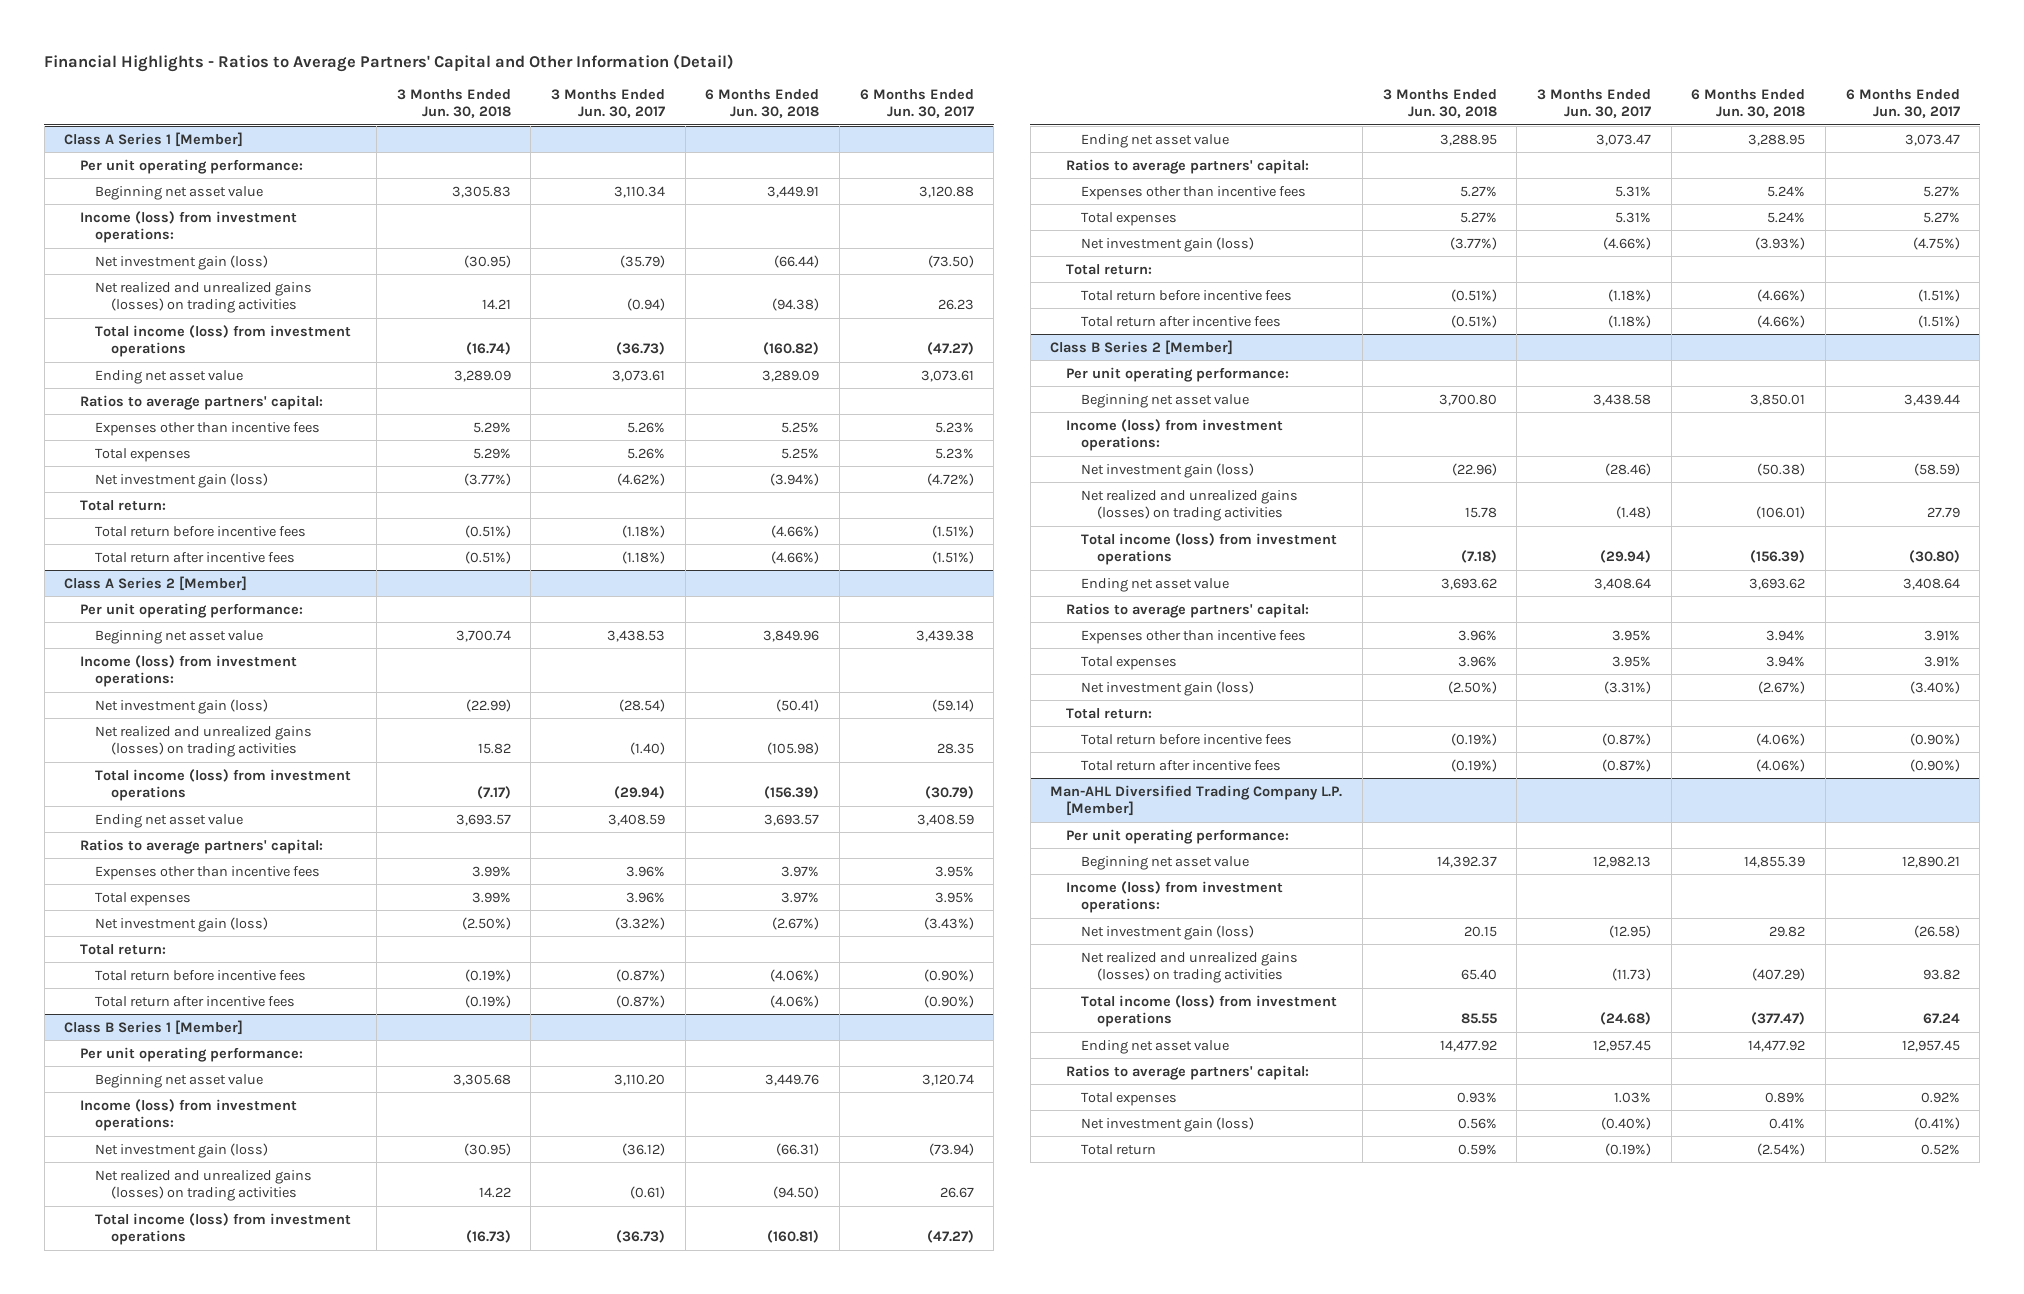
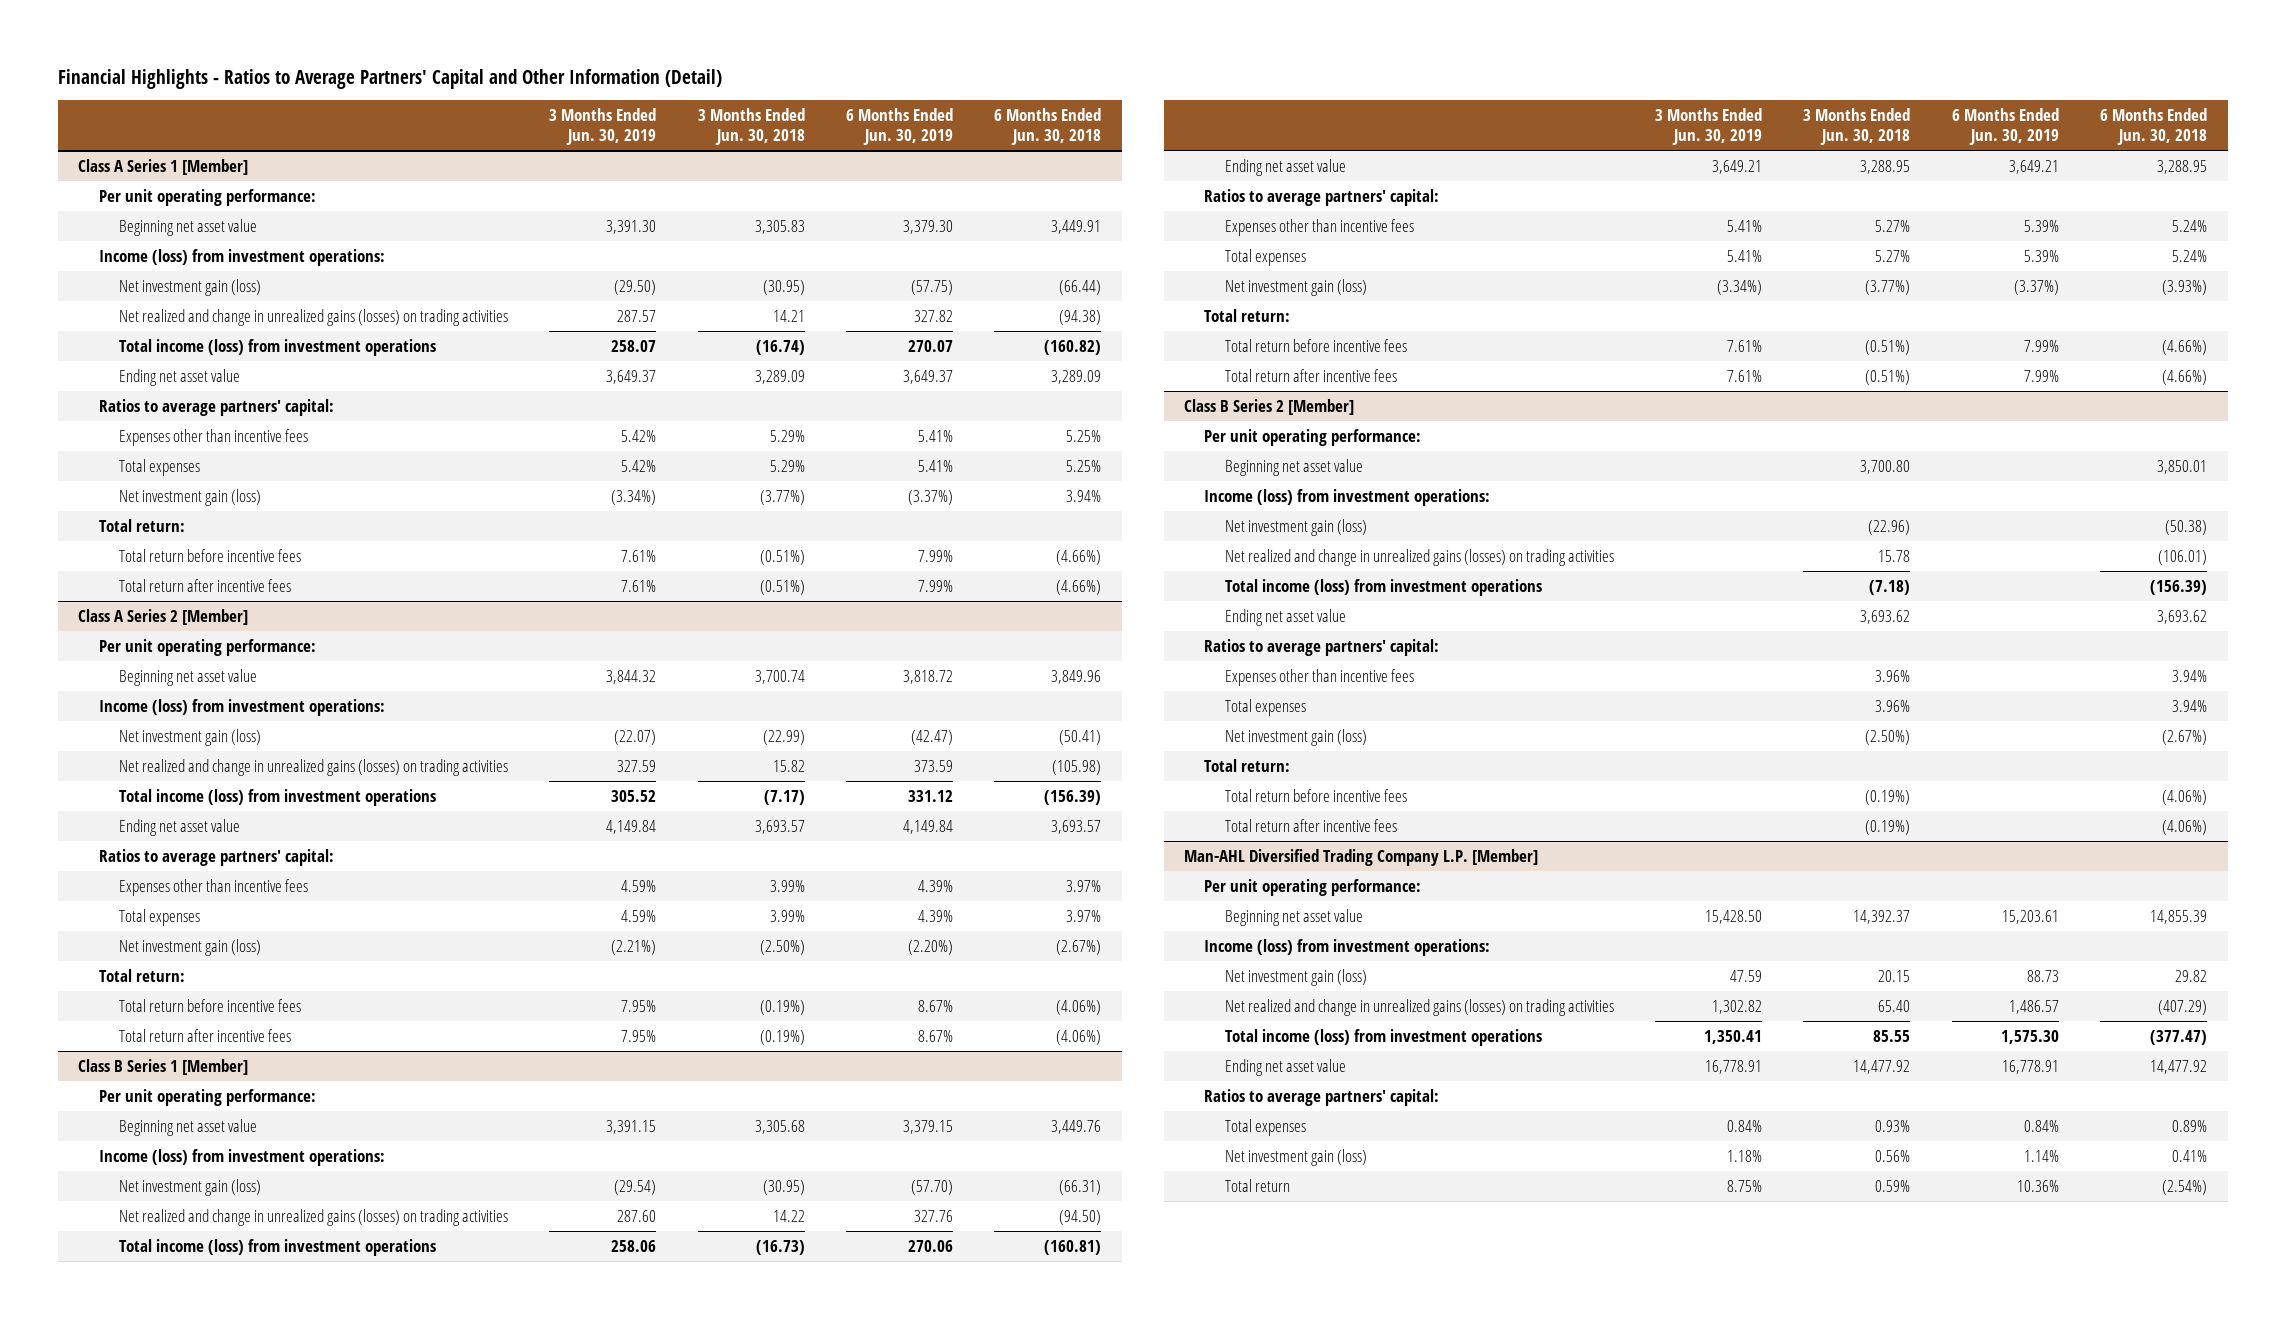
[551,88,666,119] 3 Months Ended Jun. 30, 2017 -> none
[859,88,974,119] 6 Months Ended Jun. 30, 2017 -> none
none -> [549,108,657,145] 3 Months Ended Jun. 30, 2019
none -> [845,108,953,145] 6 Months Ended Jun. 30, 2019
[95,281,313,314] Net realized and unrealized gains (losses) on trading activities -> [118,308,508,326] Net realized and change in unrealized gains (losses) on trading activities
[770,472,820,486] (3.94%) -> [1066,489,1102,502] 3.94%
[95,725,313,758] Net realized and unrealized gains (losses) on trading activities -> [118,758,508,776] Net realized and change in unrealized gains (losses) on trading activities
[95,1169,313,1202] Net realized and unrealized gains (losses) on trading activities -> [118,1208,508,1226] Net realized and change in unrealized gains (losses) on trading activities
[1081,489,1299,522] Net realized and unrealized gains (losses) on trading activities -> [1224,548,1614,566] Net realized and change in unrealized gains (losses) on trading activities
[1081,951,1299,984] Net realized and unrealized gains (losses) on trading activities -> [1224,998,1614,1016] Net realized and change in unrealized gains (losses) on trading activities

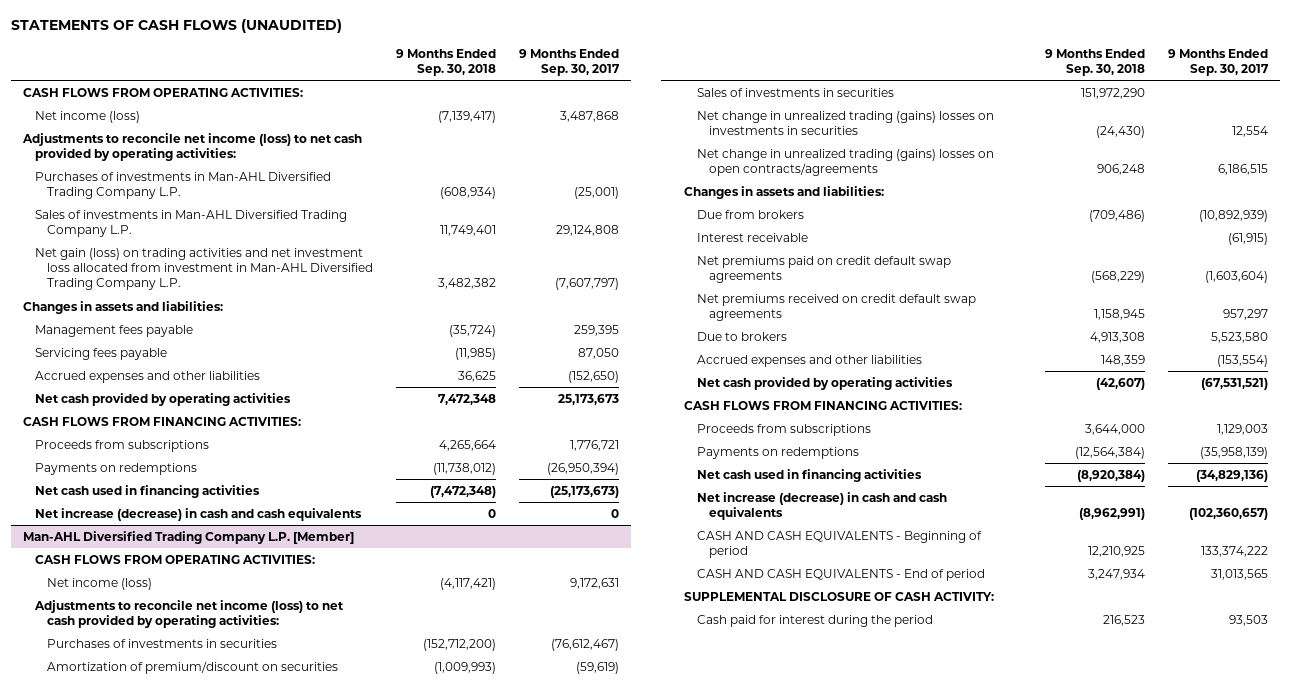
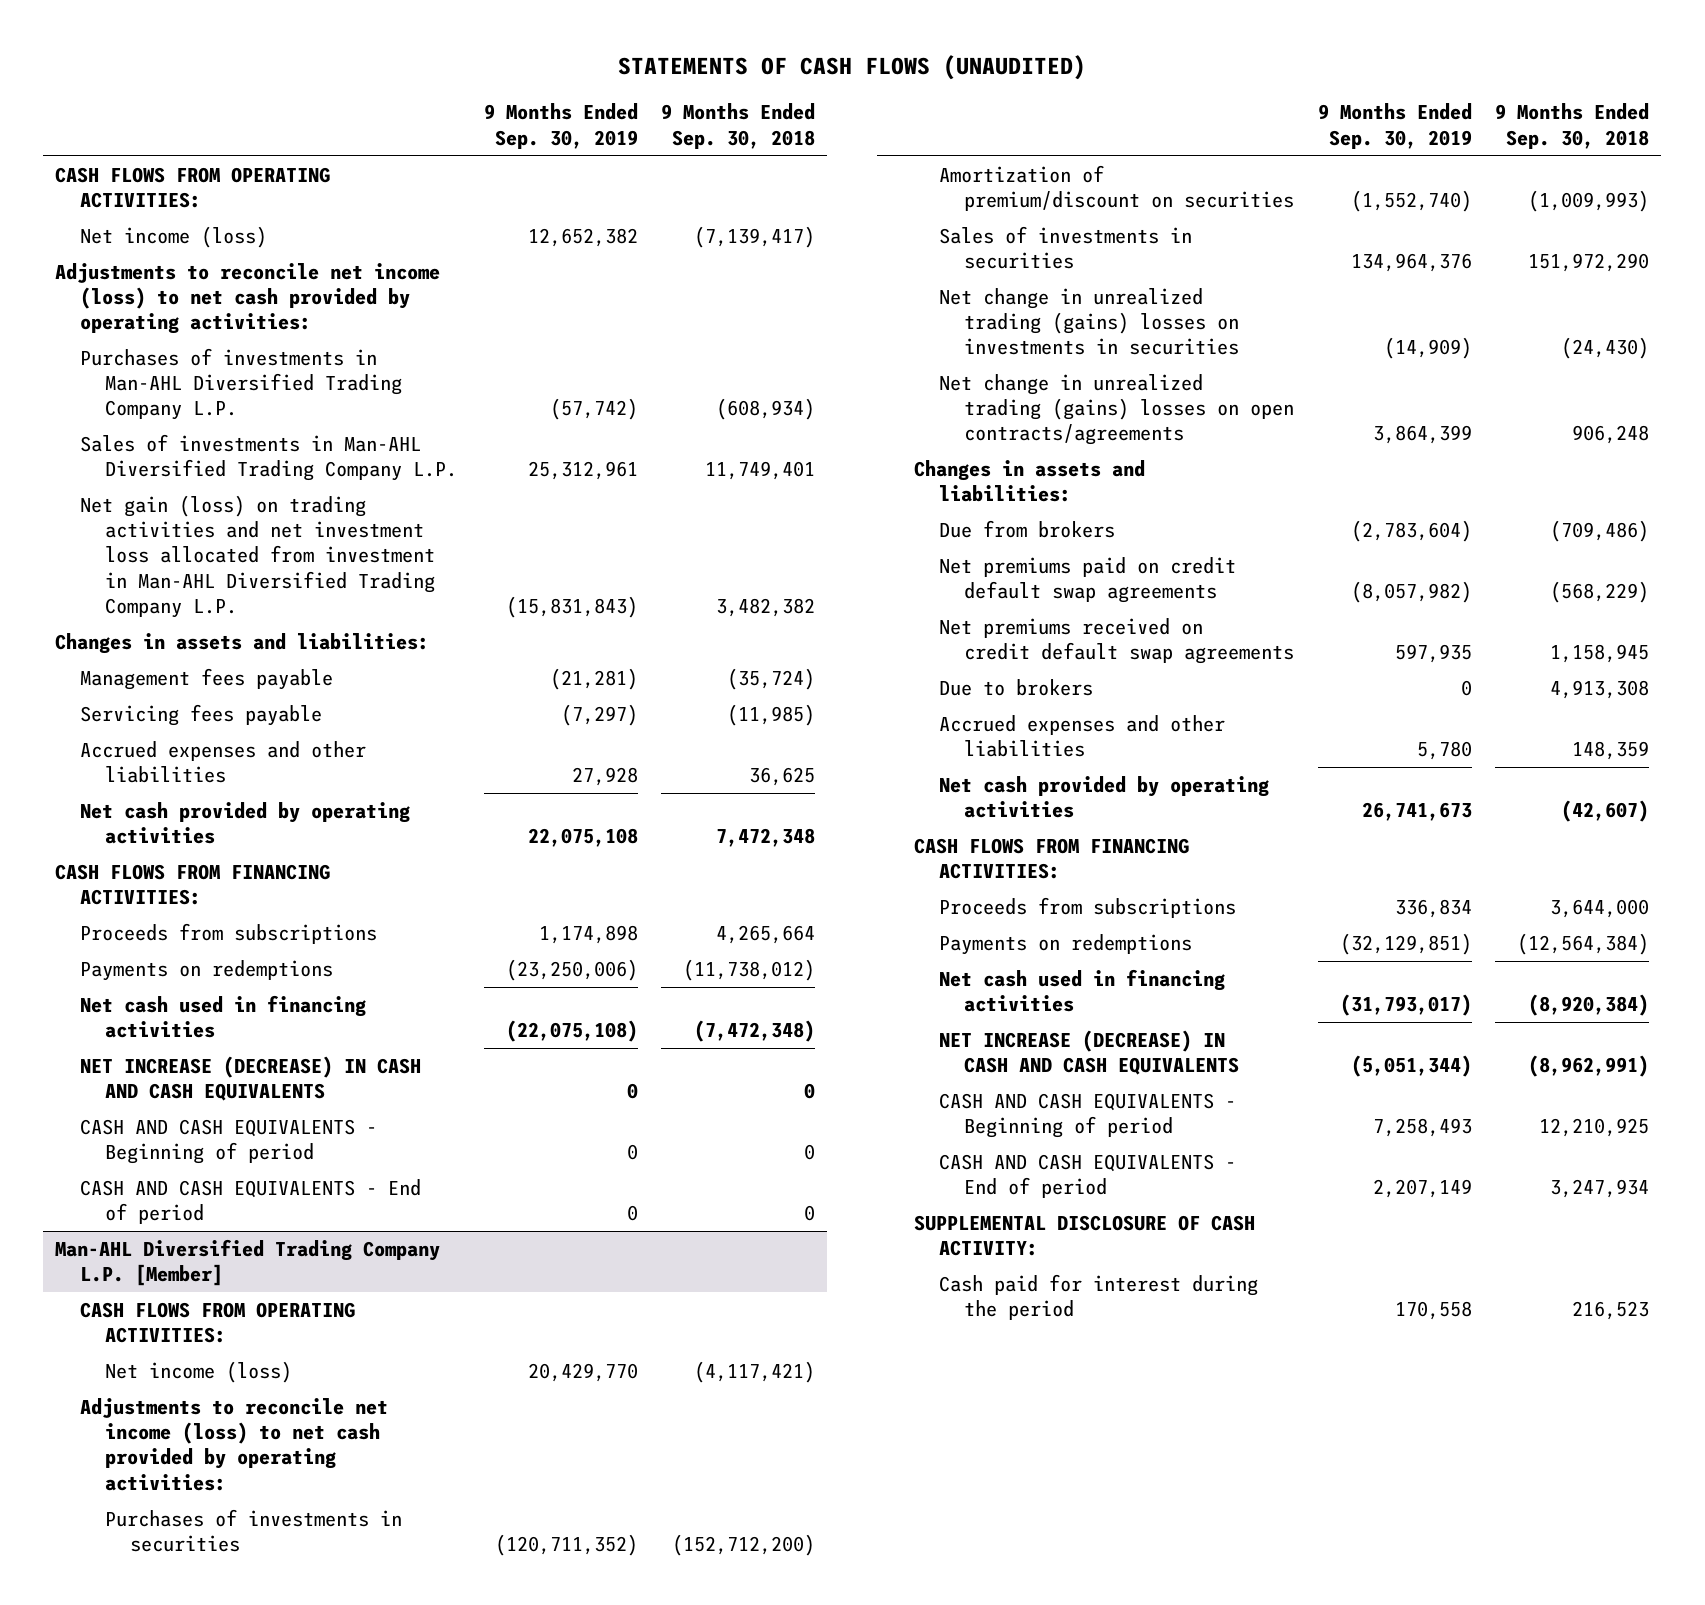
[519,48,621,77] 9 Months Ended Sep. 30, 2017 -> none
none -> [483,103,638,149] 9 Months Ended Sep. 30, 2019
[35,507,363,521] Net increase (decrease) in cash and cash equivalents -> [80,1055,422,1102] NET INCREASE (DECREASE) IN CASH AND CASH EQUIVALENTS
none -> [80,1118,378,1165] CASH AND CASH EQUIVALENTS - Beginning of period
none -> [80,1178,422,1225] CASH AND CASH EQUIVALENTS - End of period
[696,232,808,242] Interest receivable -> none
[696,491,947,521] Net increase (decrease) in cash and cash equivalents -> [939,1029,1240,1076] NET INCREASE (DECREASE) IN CASH AND CASH EQUIVALENTS

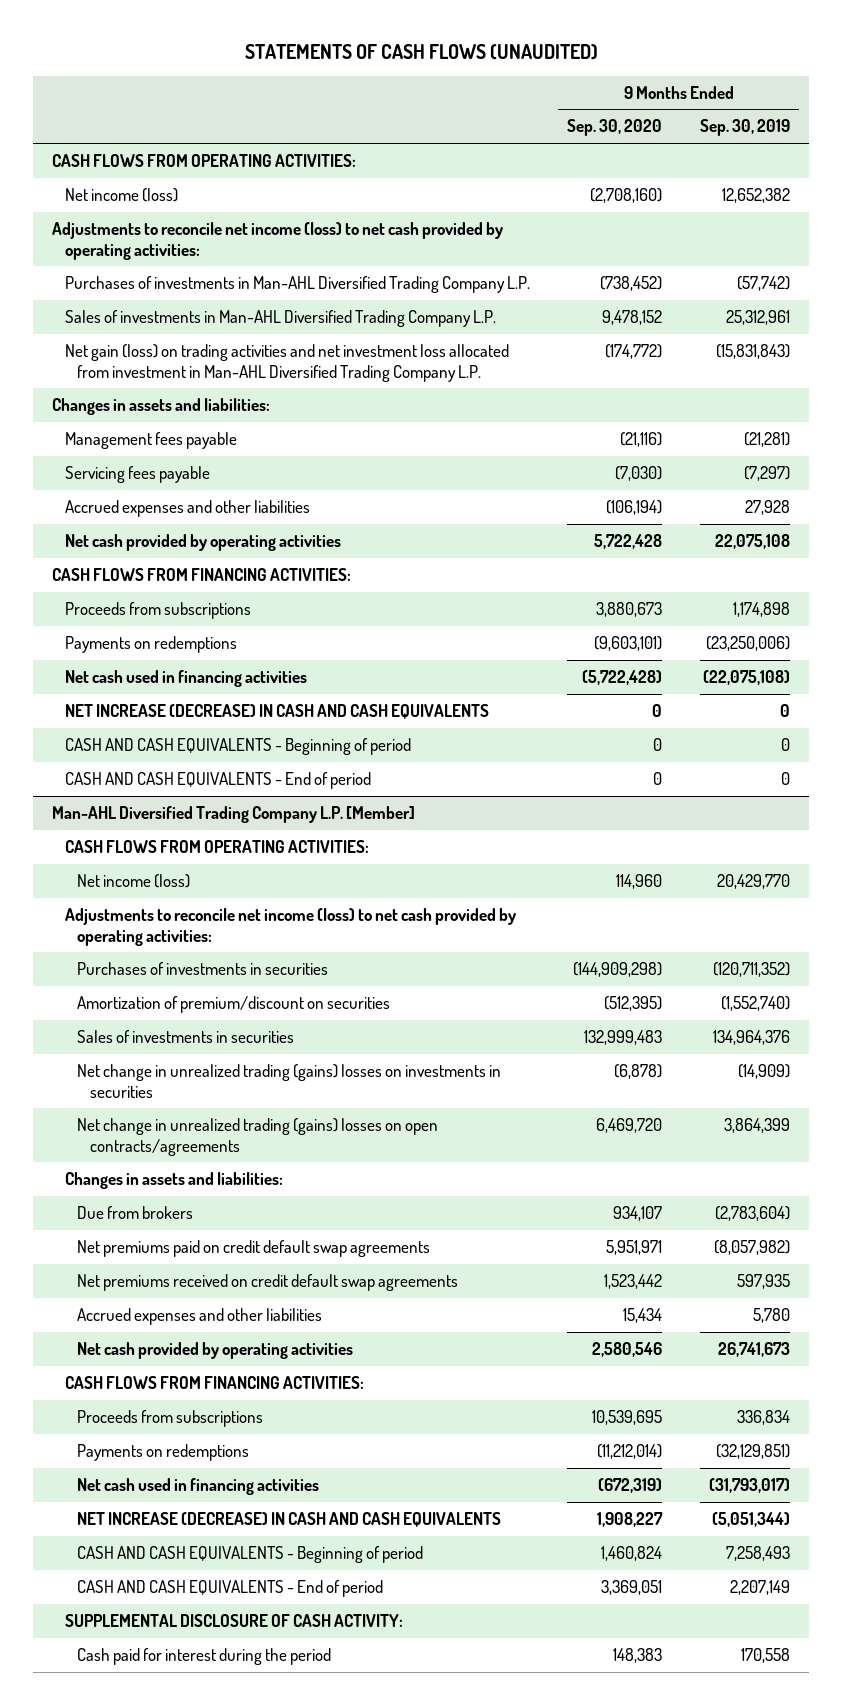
[661,103,816,149] 9 Months Ended Sep. 30, 2018 -> none
none -> [567,119,663,137] Sep. 30, 2020
[939,678,1094,696] Due to brokers -> none

